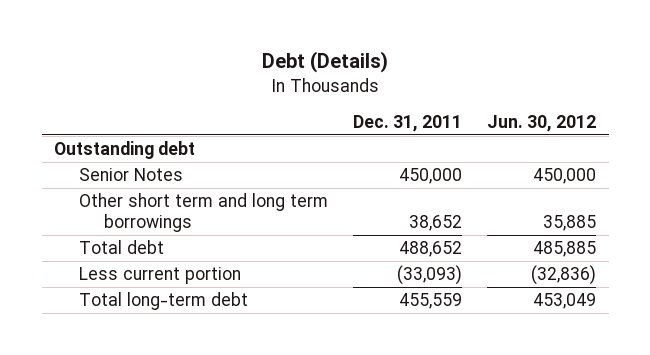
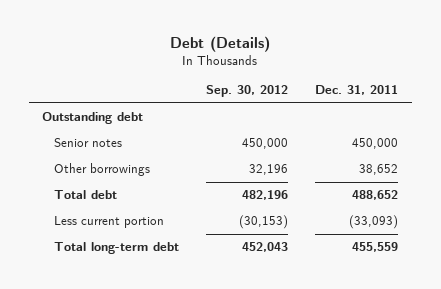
[487,114,597,132] Jun. 30, 2012 -> none
none -> [205,85,288,98] Sep. 30, 2012
[79,168,184,182] Senior Notes -> [53,138,122,148] Senior notes
[79,193,329,232] Other short term and long term borrowings -> [53,163,150,177] Other borrowings

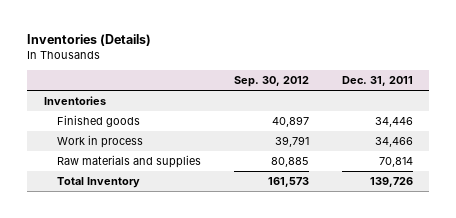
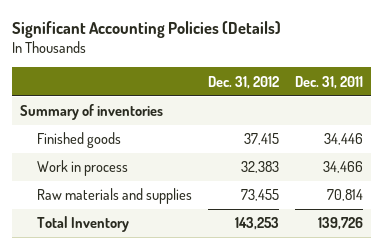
[27,34,152,47] Inventories (Details) -> [11,20,281,38] Significant Accounting Policies (Details)
[234,76,310,88] Sep. 30, 2012 -> none
none -> [208,75,280,89] Dec. 31, 2012
[43,95,106,105] Inventories -> [19,104,163,121] Summary of inventories

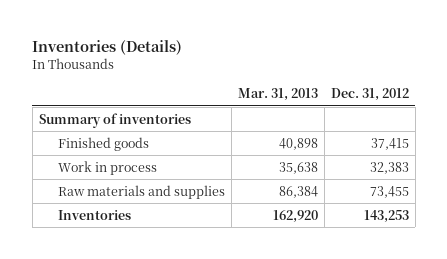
[11,20,281,38] Significant Accounting Policies (Details) -> [32,39,183,55] Inventories (Details)
[295,75,364,89] Dec. 31, 2011 -> none
none -> [237,88,318,102] Mar. 31, 2013
[37,216,130,233] Total Inventory -> [57,209,131,220] Inventories

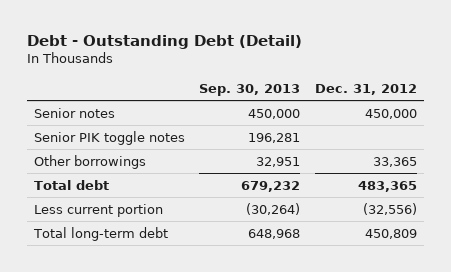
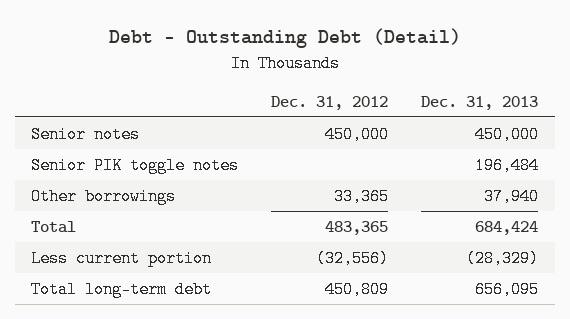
[199,83,301,96] Sep. 30, 2013 -> none
none -> [421,95,539,110] Dec. 31, 2013
[33,179,109,190] Total debt -> [31,221,77,234] Total

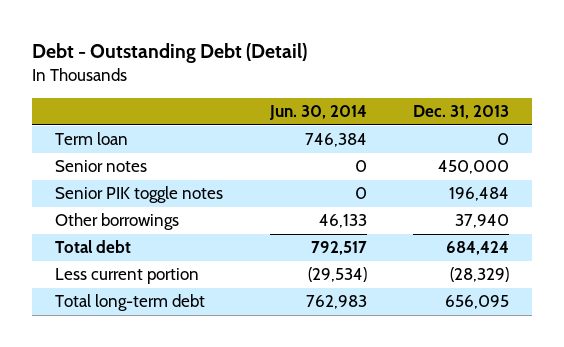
[271,95,389,110] Dec. 31, 2012 -> none
none -> [268,105,367,121] Jun. 30, 2014
none -> [55,132,129,146] Term loan
[31,221,77,234] Total -> [55,240,132,254] Total debt

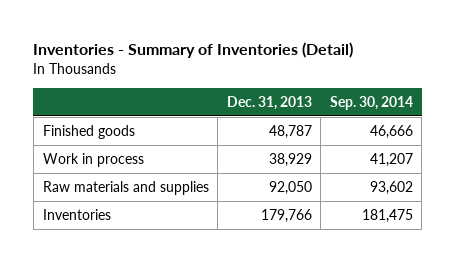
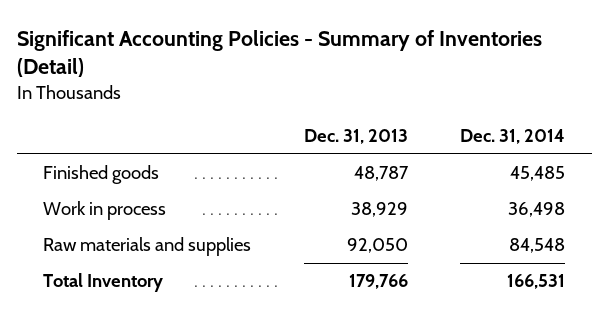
[33,42,354,59] Inventories - Summary of Inventories (Detail) -> [16,29,542,78] Significant Accounting Policies - Summary of Inventories (Detail)
[329,95,413,110] Sep. 30, 2014 -> none
none -> [460,129,566,145] Dec. 31, 2014
[42,208,111,220] Inventories -> [43,273,164,293] Total Inventory

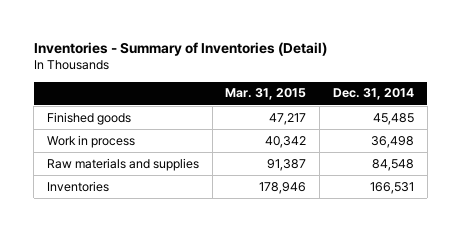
[16,29,542,78] Significant Accounting Policies - Summary of Inventories (Detail) -> [33,41,327,56] Inventories - Summary of Inventories (Detail)
[303,129,408,145] Dec. 31, 2013 -> none
none -> [225,88,307,101] Mar. 31, 2015
[43,273,164,293] Total Inventory -> [46,180,109,192] Inventories

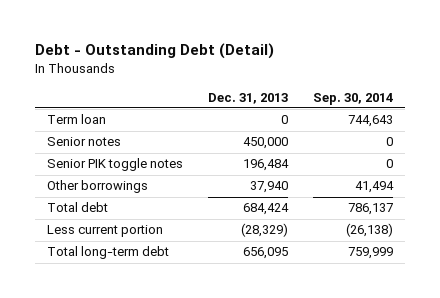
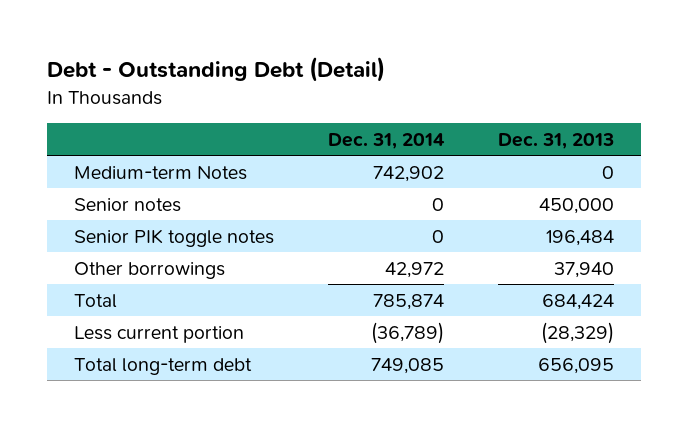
[312,92,393,105] Sep. 30, 2014 -> none
none -> [328,132,446,149] Dec. 31, 2014
[47,114,107,125] Term loan -> [73,165,247,180] Medium-term Notes
[47,202,109,213] Total debt -> [73,293,117,308] Total

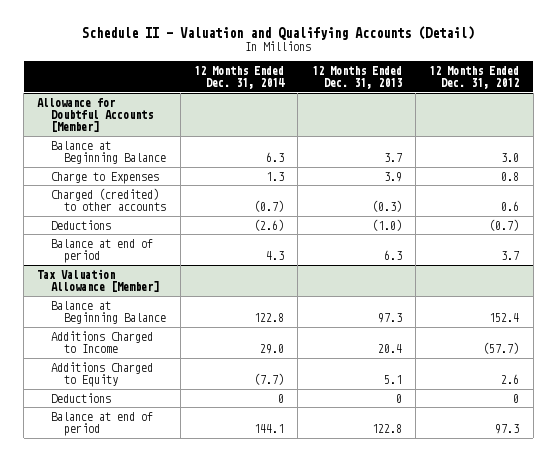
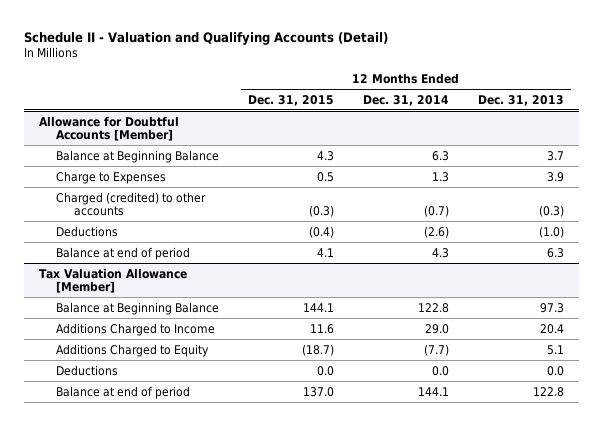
[429,65,520,89] 12 Months Ended Dec. 31, 2012 -> none
none -> [248,94,335,106] Dec. 31, 2015
[278,393,285,403] 0 -> [432,365,450,376] 0.0
[395,393,402,403] 0 -> [547,365,565,376] 0.0

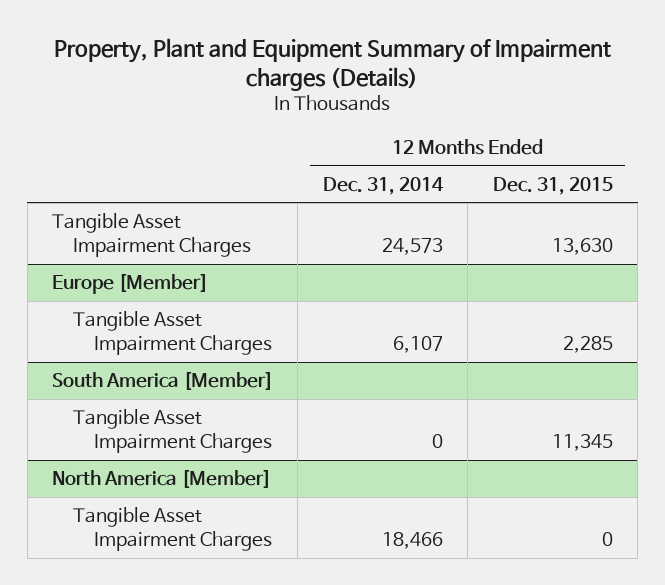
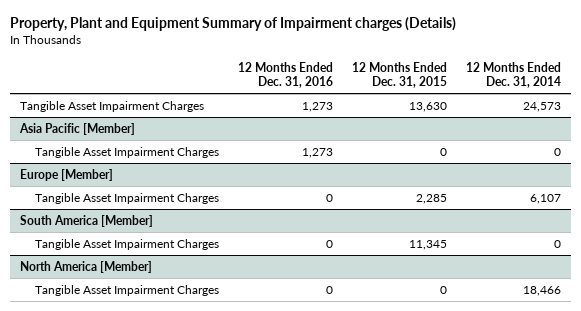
none -> [237,61,333,88] 12 Months Ended Dec. 31, 2016
none -> [18,122,135,135] Asia Pacific [Member]
none -> [34,146,219,158] Tangible Asset Impairment Charges

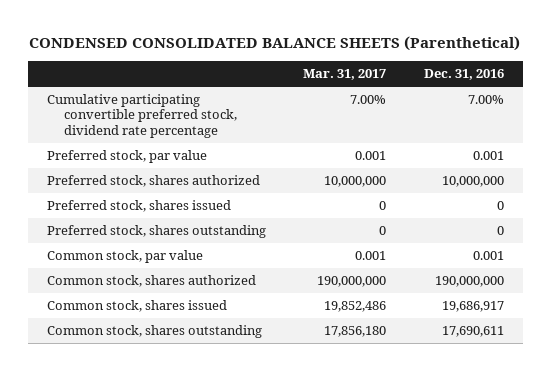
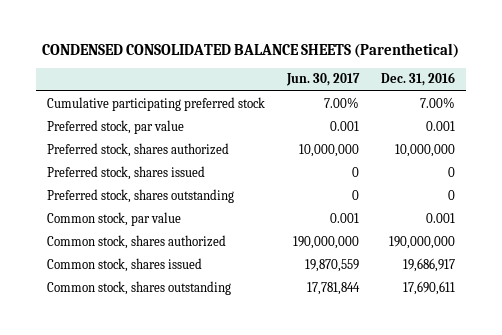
[303,69,387,81] Mar. 31, 2017 -> none
none -> [285,73,360,87] Jun. 30, 2017
[46,94,238,138] Cumulative participating convertible preferred stock, dividend rate percentage -> [46,96,265,111] Cumulative participating preferred stock

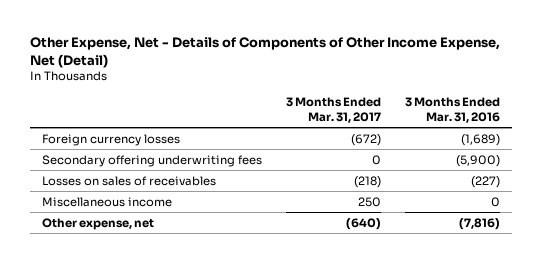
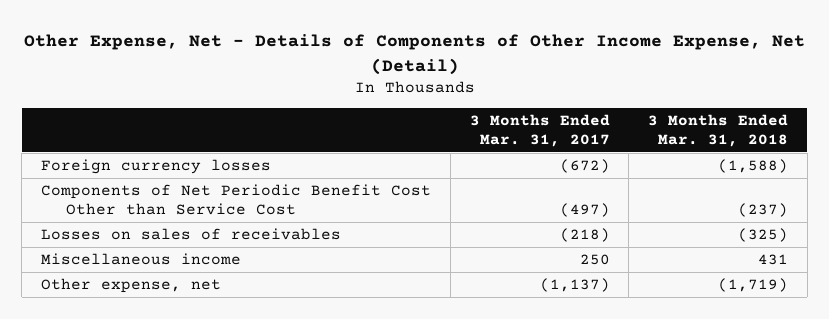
[404,97,500,123] 3 Months Ended Mar. 31, 2016 -> none
none -> [648,114,789,147] 3 Months Ended Mar. 31, 2018
[41,154,262,167] Secondary offering underwriting fees -> none
none -> [41,184,432,215] Components of Net Periodic Benefit Cost Other than Service Cost
[345,217,381,230] (640) -> [539,278,610,293] (1,137)

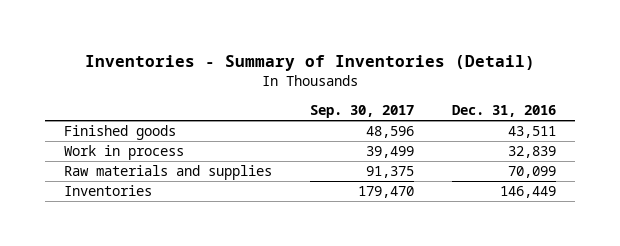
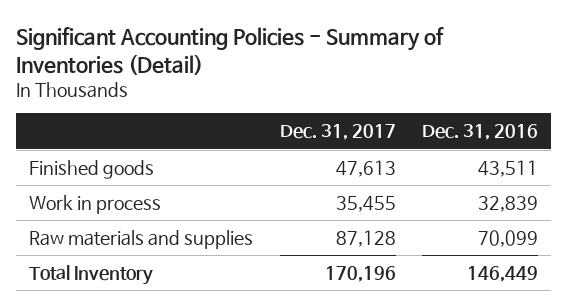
[85,55,536,72] Inventories - Summary of Inventories (Detail) -> [16,26,445,75] Significant Accounting Policies - Summary of Inventories (Detail)
[310,105,415,119] Sep. 30, 2017 -> none
none -> [279,124,396,141] Dec. 31, 2017
[64,185,153,197] Inventories -> [29,264,154,285] Total Inventory

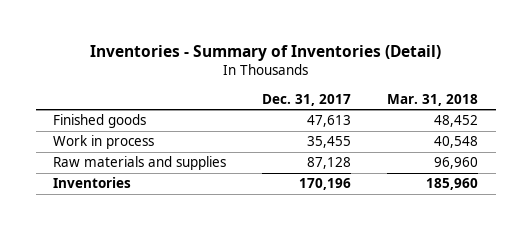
[16,26,445,75] Significant Accounting Policies - Summary of Inventories (Detail) -> [89,44,441,61] Inventories - Summary of Inventories (Detail)
[421,124,538,141] Dec. 31, 2016 -> none
none -> [387,93,479,106] Mar. 31, 2018
[29,264,154,285] Total Inventory -> [53,177,132,189] Inventories

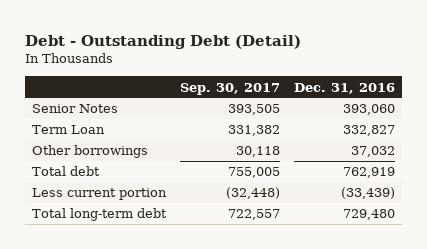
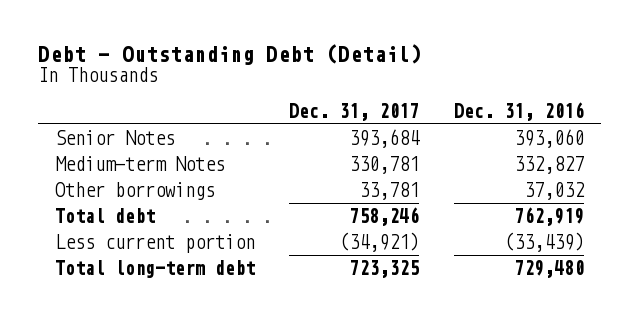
[179,82,280,95] Sep. 30, 2017 -> none
none -> [289,102,420,121] Dec. 31, 2017
[32,125,106,135] Term Loan -> [55,155,226,171] Medium-term Notes

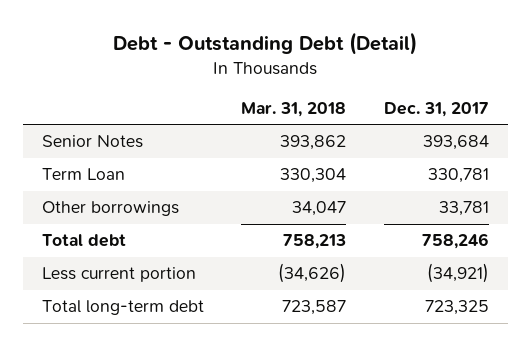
[453,101,584,121] Dec. 31, 2016 -> none
none -> [241,101,347,117] Mar. 31, 2018
[55,155,226,171] Medium-term Notes -> [41,168,125,181] Term Loan

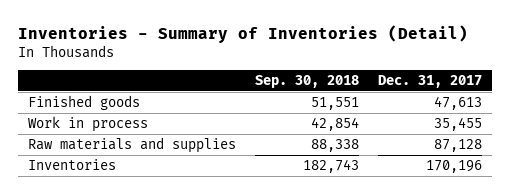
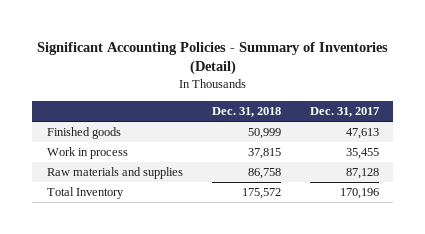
[17,24,468,43] Inventories - Summary of Inventories (Detail) -> [36,41,388,76] Significant Accounting Policies - Summary of Inventories (Detail)
[254,74,359,88] Sep. 30, 2018 -> none
none -> [211,107,281,118] Dec. 31, 2018
[27,159,116,171] Inventories -> [46,187,124,200] Total Inventory

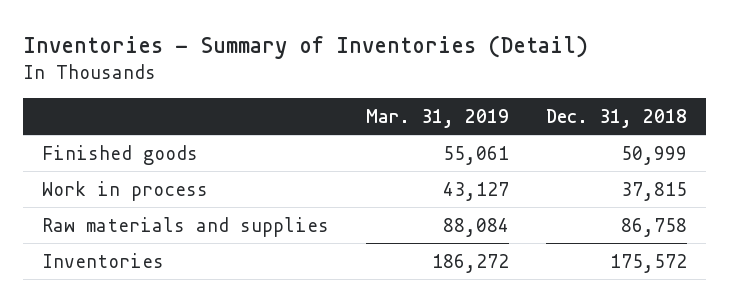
[36,41,388,76] Significant Accounting Policies - Summary of Inventories (Detail) -> [23,35,589,60] Inventories - Summary of Inventories (Detail)
[309,107,379,118] Dec. 31, 2017 -> none
none -> [366,109,510,129] Mar. 31, 2019
[46,187,124,200] Total Inventory -> [41,252,164,268] Inventories

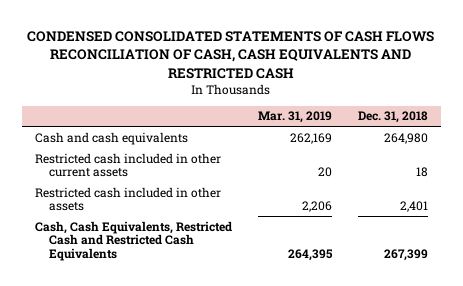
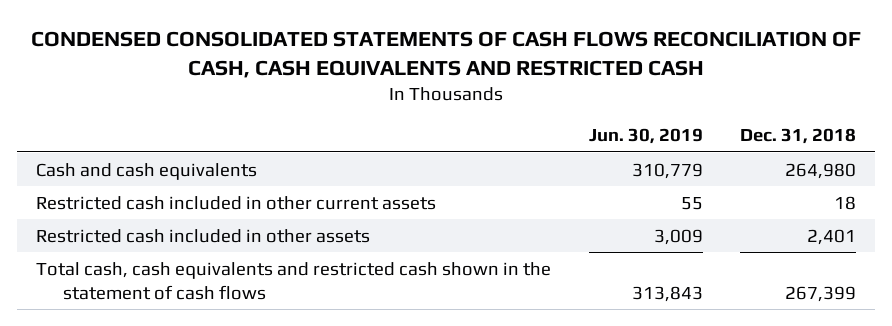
[257,111,332,124] Mar. 31, 2019 -> none
none -> [588,128,703,145] Jun. 30, 2019
[35,220,233,262] Cash, Cash Equivalents, Restricted Cash and Restricted Cash Equivalents -> [36,261,552,300] Total cash, cash equivalents and restricted cash shown in the statement of cash flows

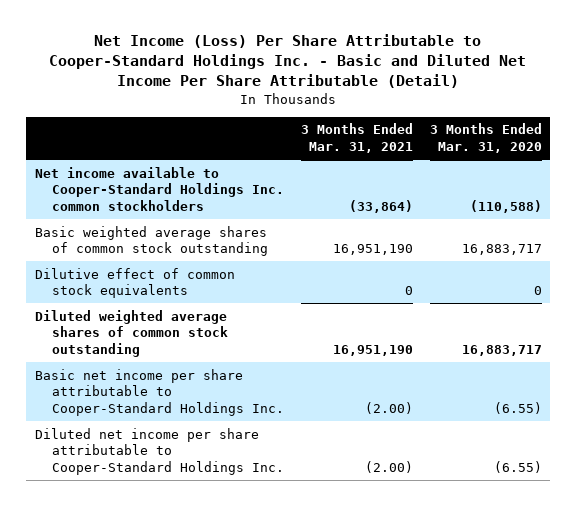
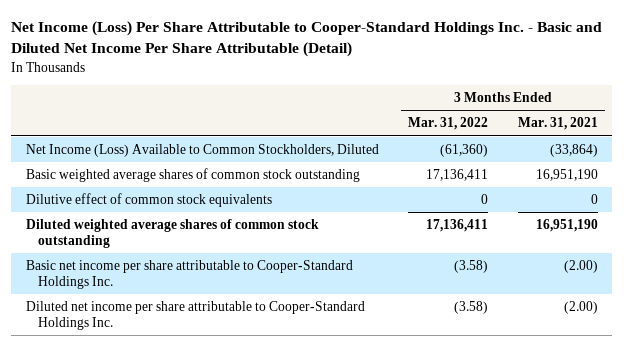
[429,123,542,154] 3 Months Ended Mar. 31, 2020 -> none
none -> [408,117,489,131] Mar. 31, 2022
[34,166,285,212] Net income available to Cooper-Standard Holdings Inc. common stockholders -> [25,143,379,157] Net Income (Loss) Available to Common Stockholders, Diluted

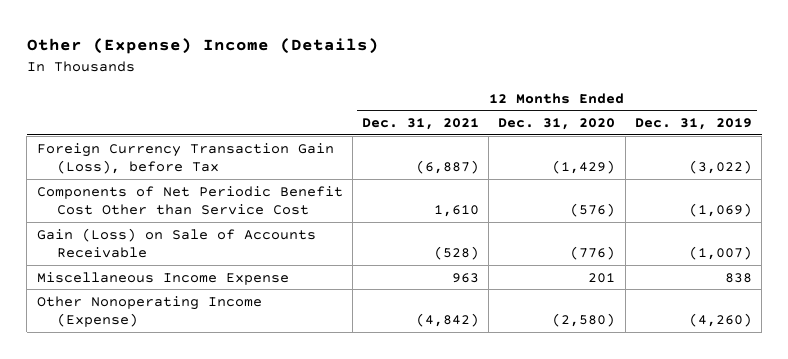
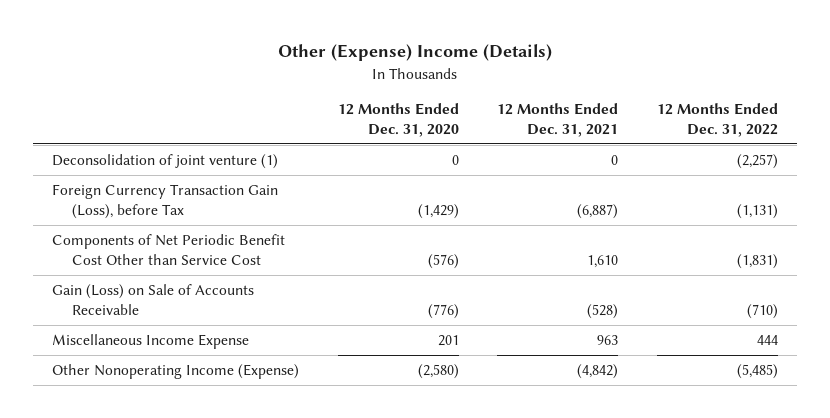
[634,118,752,131] Dec. 31, 2019 -> none
none -> [656,103,778,137] 12 Months Ended Dec. 31, 2022
none -> [52,154,279,170] Deconsolidation of joint venture (1)

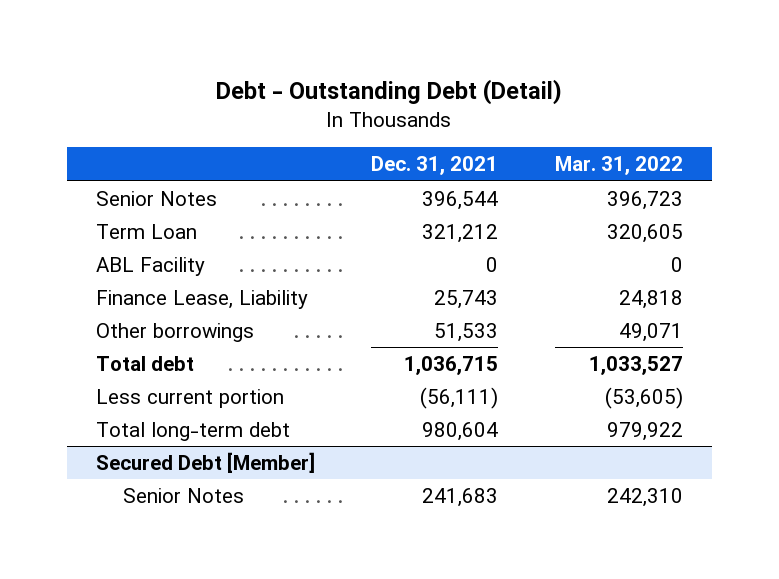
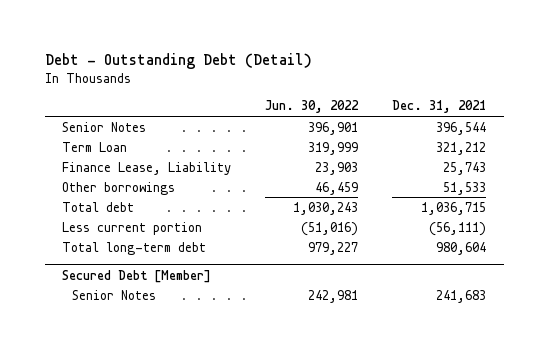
[555,156,684,176] Mar. 31, 2022 -> none
none -> [265,100,360,114] Jun. 30, 2022
[95,256,205,276] ABL Facility -> none

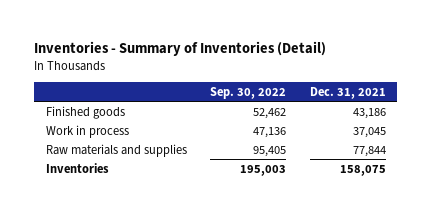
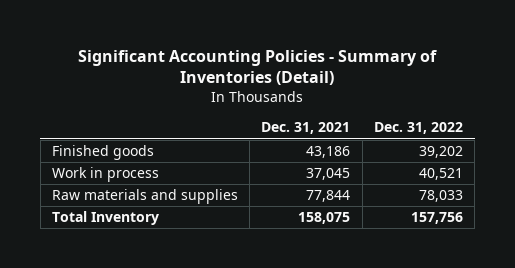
[33,40,326,56] Inventories - Summary of Inventories (Detail) -> [78,49,438,86] Significant Accounting Policies - Summary of Inventories (Detail)
[210,86,287,99] Sep. 30, 2022 -> none
none -> [374,122,464,135] Dec. 31, 2022
[45,162,109,173] Inventories -> [51,211,159,226] Total Inventory

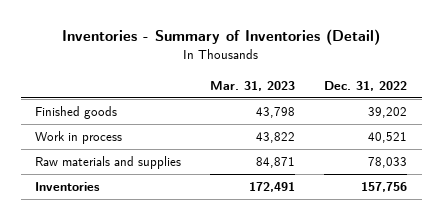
[78,49,438,86] Significant Accounting Policies - Summary of Inventories (Detail) -> [62,29,381,46] Inventories - Summary of Inventories (Detail)
[261,122,351,135] Dec. 31, 2021 -> none
none -> [210,80,296,91] Mar. 31, 2023
[51,211,159,226] Total Inventory -> [35,182,101,192] Inventories

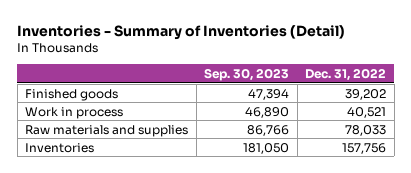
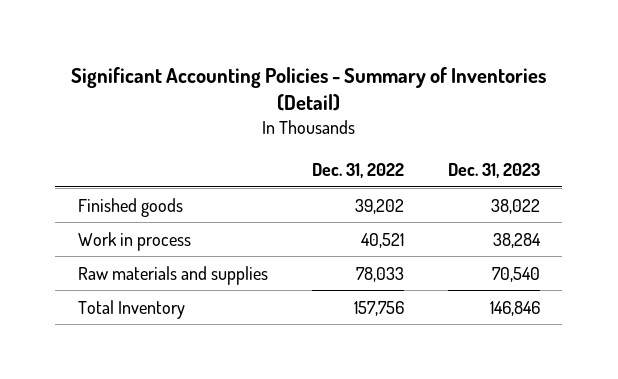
[17,24,346,40] Inventories - Summary of Inventories (Detail) -> [70,66,546,112] Significant Accounting Policies - Summary of Inventories (Detail)
[204,67,290,81] Sep. 30, 2023 -> none
none -> [448,162,541,178] Dec. 31, 2023
[25,142,95,153] Inventories -> [77,299,185,319] Total Inventory

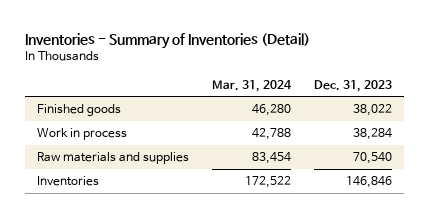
[70,66,546,112] Significant Accounting Policies - Summary of Inventories (Detail) -> [25,32,311,49] Inventories - Summary of Inventories (Detail)
[311,162,404,178] Dec. 31, 2022 -> none
none -> [212,79,293,92] Mar. 31, 2024
[77,299,185,319] Total Inventory -> [36,176,99,187] Inventories

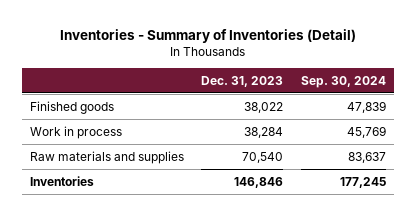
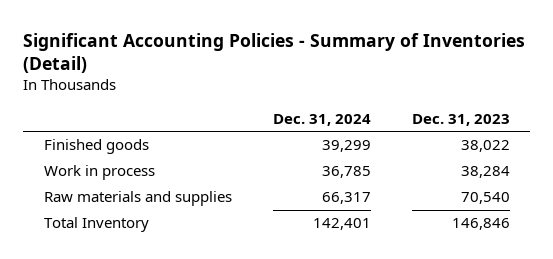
[59,29,356,44] Inventories - Summary of Inventories (Detail) -> [23,32,526,74] Significant Accounting Policies - Summary of Inventories (Detail)
[300,75,386,88] Sep. 30, 2024 -> none
none -> [272,113,371,126] Dec. 31, 2024
[30,175,95,186] Inventories -> [43,217,149,233] Total Inventory

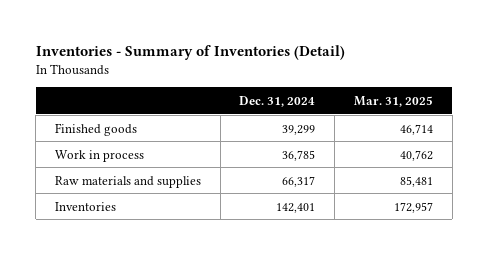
[23,32,526,74] Significant Accounting Policies - Summary of Inventories (Detail) -> [35,45,345,61] Inventories - Summary of Inventories (Detail)
[411,113,510,126] Dec. 31, 2023 -> none
none -> [353,95,433,107] Mar. 31, 2025
[43,217,149,233] Total Inventory -> [54,201,116,211] Inventories

